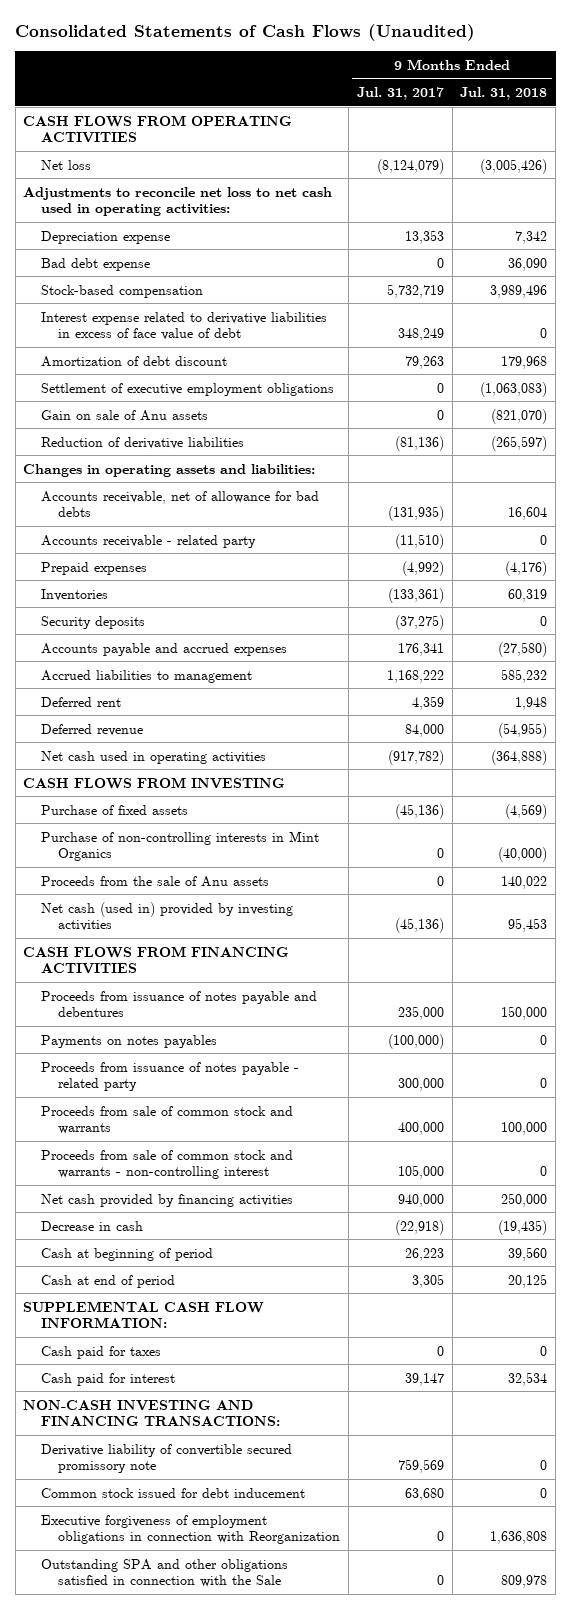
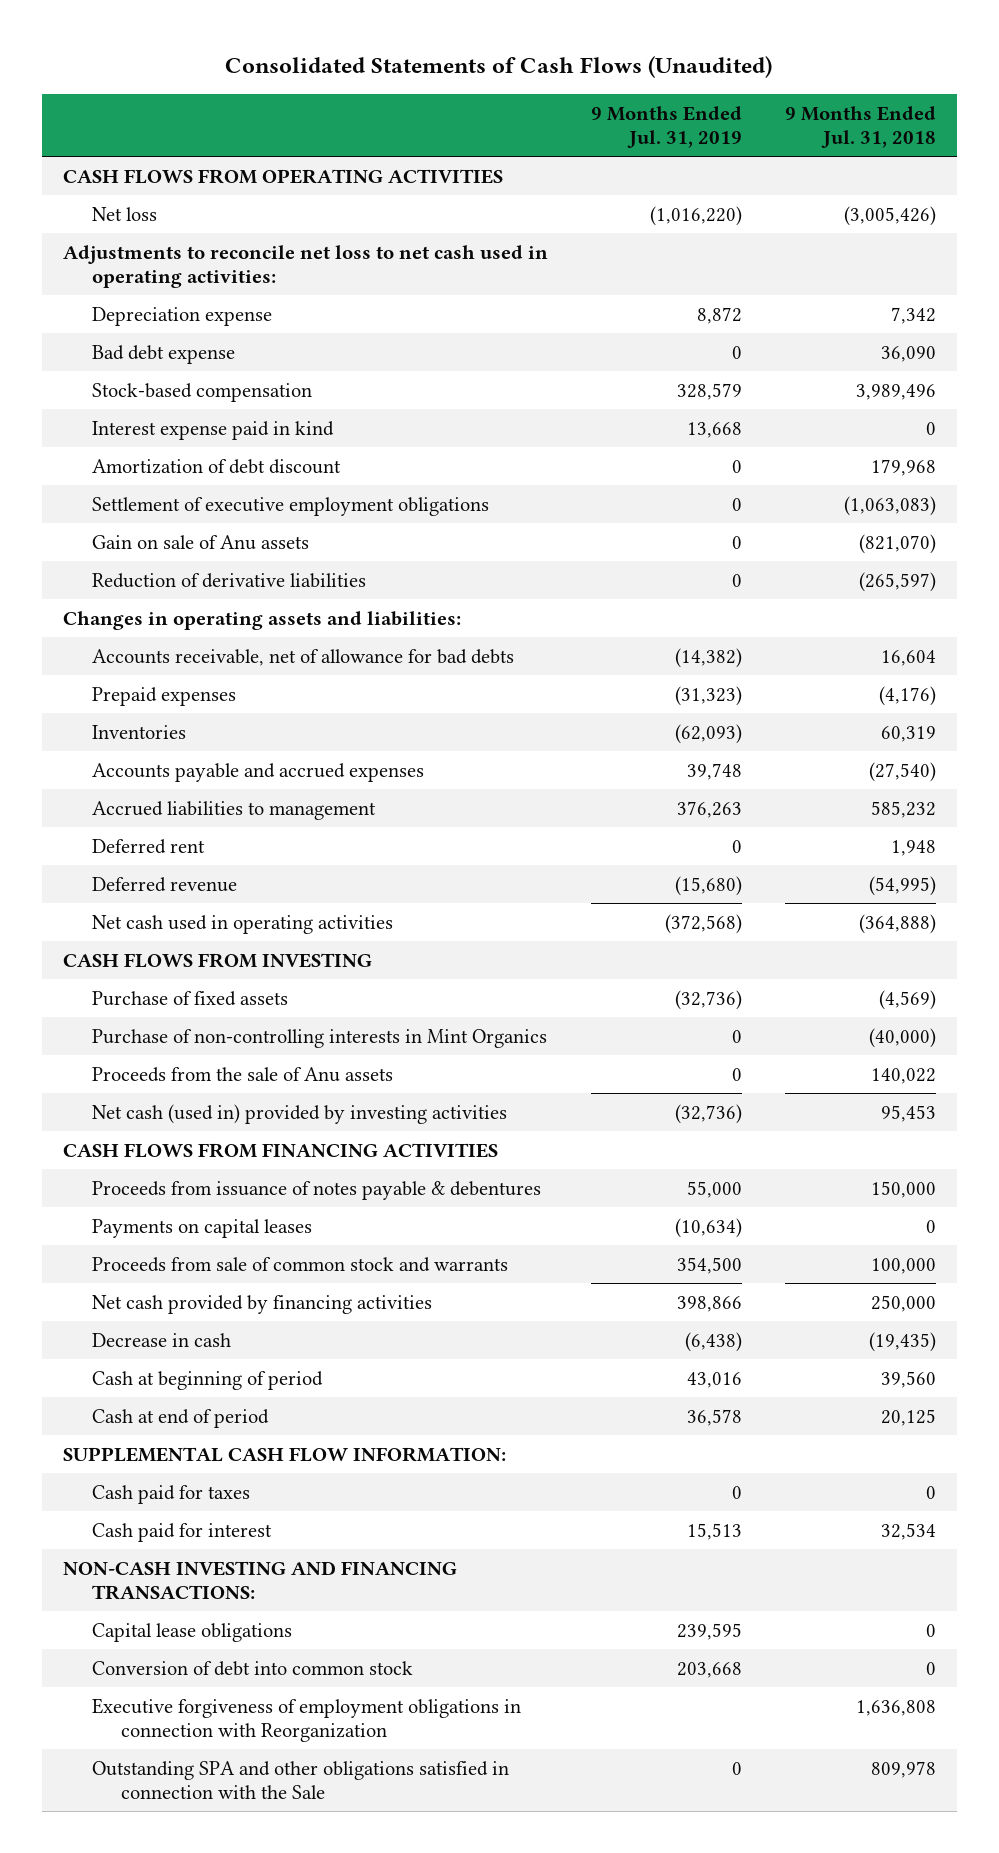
[356,87,444,101] Jul. 31, 2017 -> none
none -> [590,105,742,148] 9 Months Ended Jul. 31, 2019
[40,311,327,341] Interest expense related to derivative liabilities in excess of face value of debt -> none
none -> [92,420,335,440] Interest expense paid in kind
[40,534,256,548] Accounts receivable - related party -> none
[40,615,145,629] Security deposits -> none
[498,641,548,657] (27,580) -> [868,761,936,782] (27,540)
[498,722,548,738] (54,955) -> [868,875,936,896] (54,995)
[40,1034,217,1048] Payments on notes payables -> none
[40,1061,299,1092] Proceeds from issuance of notes payable - related party -> none
[40,990,317,1018] Proceeds from issuance of notes payable and debentures -> [92,1180,542,1200] Proceeds from issuance of notes payable & debentures
none -> [92,1218,313,1238] Payments on capital leases
[40,1149,293,1180] Proceeds from sale of common stock and warrants - non-controlling interest -> none
[40,1443,292,1474] Derivative liability of convertible secured promissory note -> none
[40,1487,305,1498] Common stock issued for debt inducement -> none
none -> [92,1622,293,1642] Capital lease obligations
none -> [92,1660,414,1676] Conversion of debt into common stock

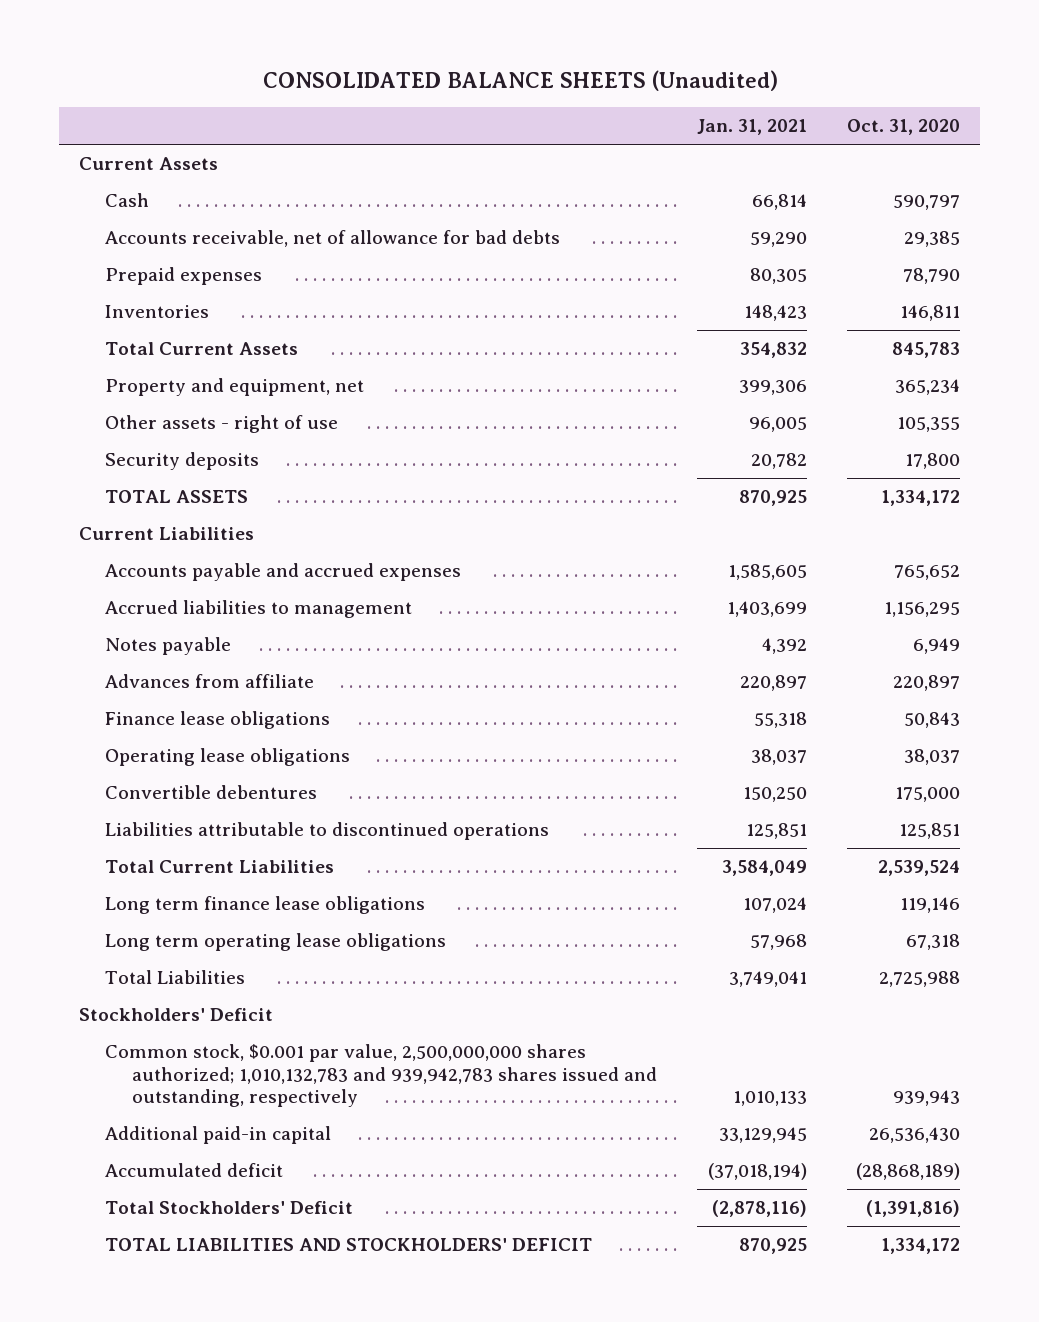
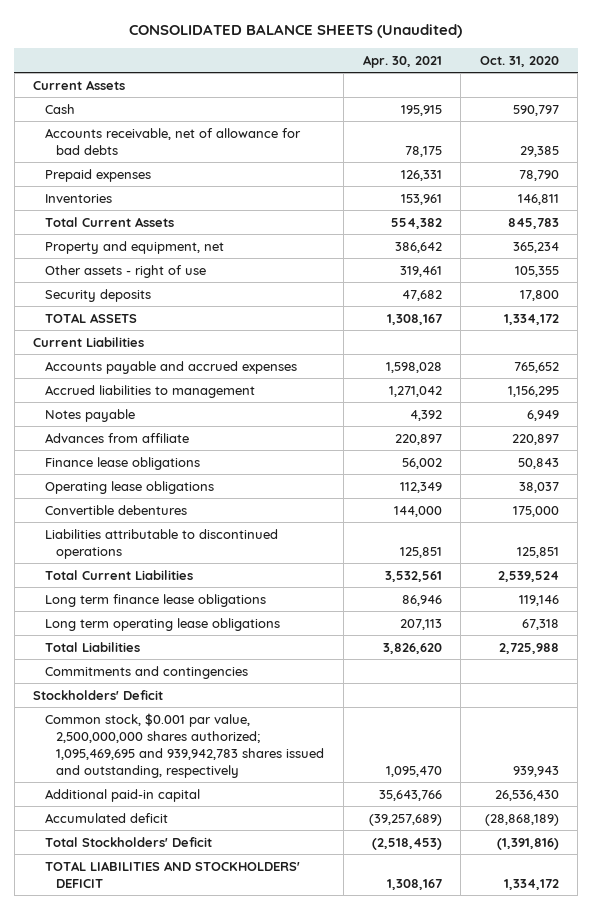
[697,119,808,136] Jan. 31, 2021 -> none
none -> [362,54,442,68] Apr. 30, 2021
none -> [44,665,248,679] Commitments and contingencies
[105,1044,658,1108] Common stock, $0.001 par value, 2,500,000,000 shares authorized; 1,010,132,783 and 939,942,783 shares issued and outstanding, respectively -> [44,712,325,778] Common stock, $0.001 par value, 2,500,000,000 shares authorized; 1,095,469,695 and 939,942,783 shares issued and outstanding, respectively

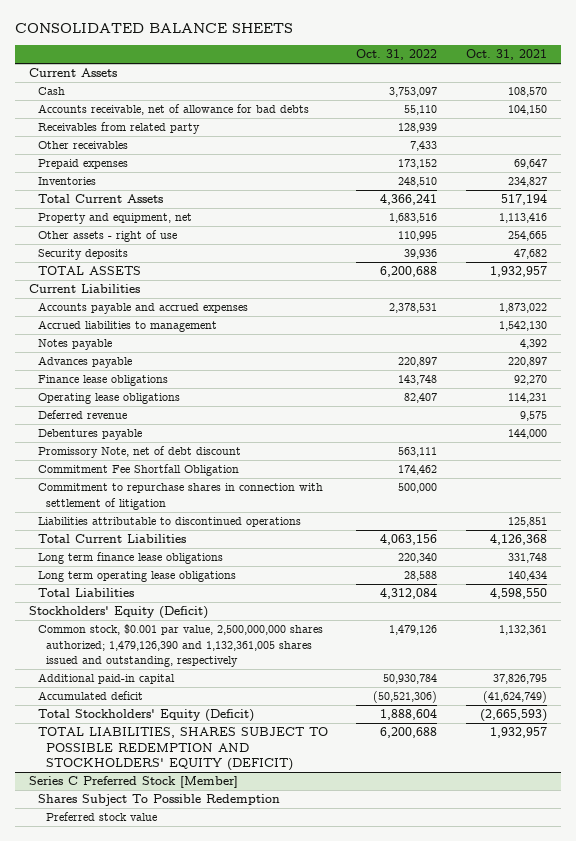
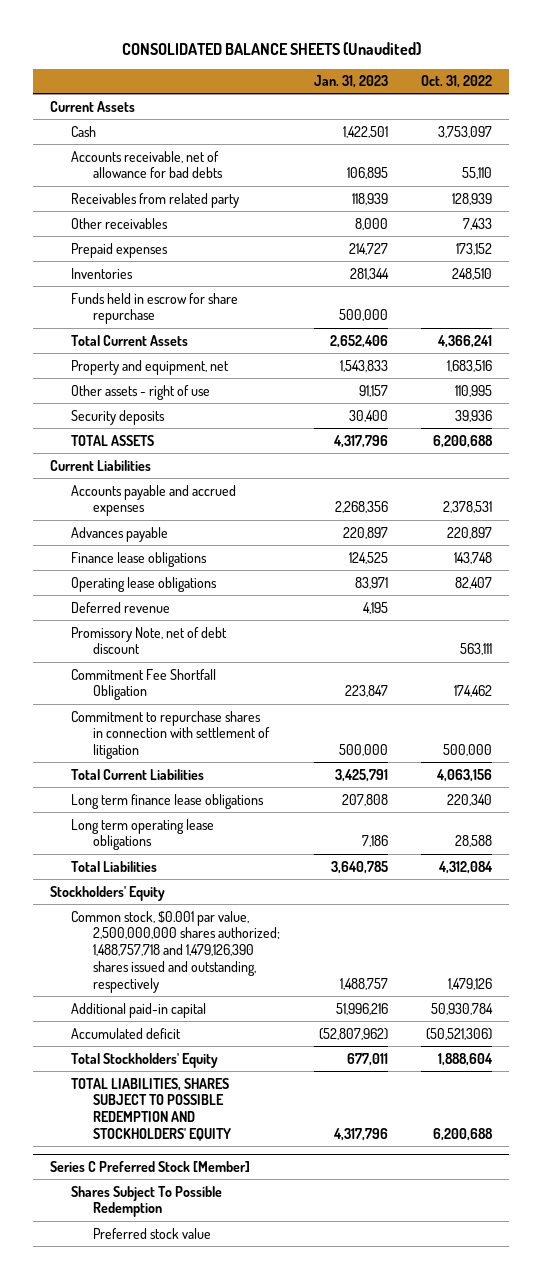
[14,23,293,34] CONSOLIDATED BALANCE SHEETS -> [121,41,421,55] CONSOLIDATED BALANCE SHEETS (Unaudited)
[465,49,547,61] Oct. 31, 2021 -> none
none -> [313,75,388,89] Jan. 31, 2023
none -> [71,292,239,325] Funds held in escrow for share repurchase
[37,320,217,333] Accrued liabilities to management -> none
[37,339,112,351] Notes payable -> none
[37,429,142,441] Debentures payable -> none
[37,517,301,528] Liabilities attributable to discontinued operations -> none
[28,606,208,620] Stockholders' Equity (Deficit) -> [49,885,165,901] Stockholders' Equity
[37,624,323,667] Common stock, $0.001 par value, 2,500,000,000 shares authorized; 1,479,126,390 and 1,132,361,005 shares issued and outstanding, respectively -> [71,910,281,993] Common stock, $0.001 par value, 2,500,000,000 shares authorized; 1,488,757,718 and 1,479,126,390 shares issued and outstanding, respectively
[37,709,254,723] Total Stockholders' Equity (Deficit) -> [71,1052,219,1068] Total Stockholders' Equity
[37,727,328,771] TOTAL LIABILITIES, SHARES SUBJECT TO POSSIBLE REDEMPTION AND STOCKHOLDERS' EQUITY (DEFICIT) -> [71,1077,232,1142] TOTAL LIABILITIES, SHARES SUBJECT TO POSSIBLE REDEMPTION AND STOCKHOLDERS' EQUITY

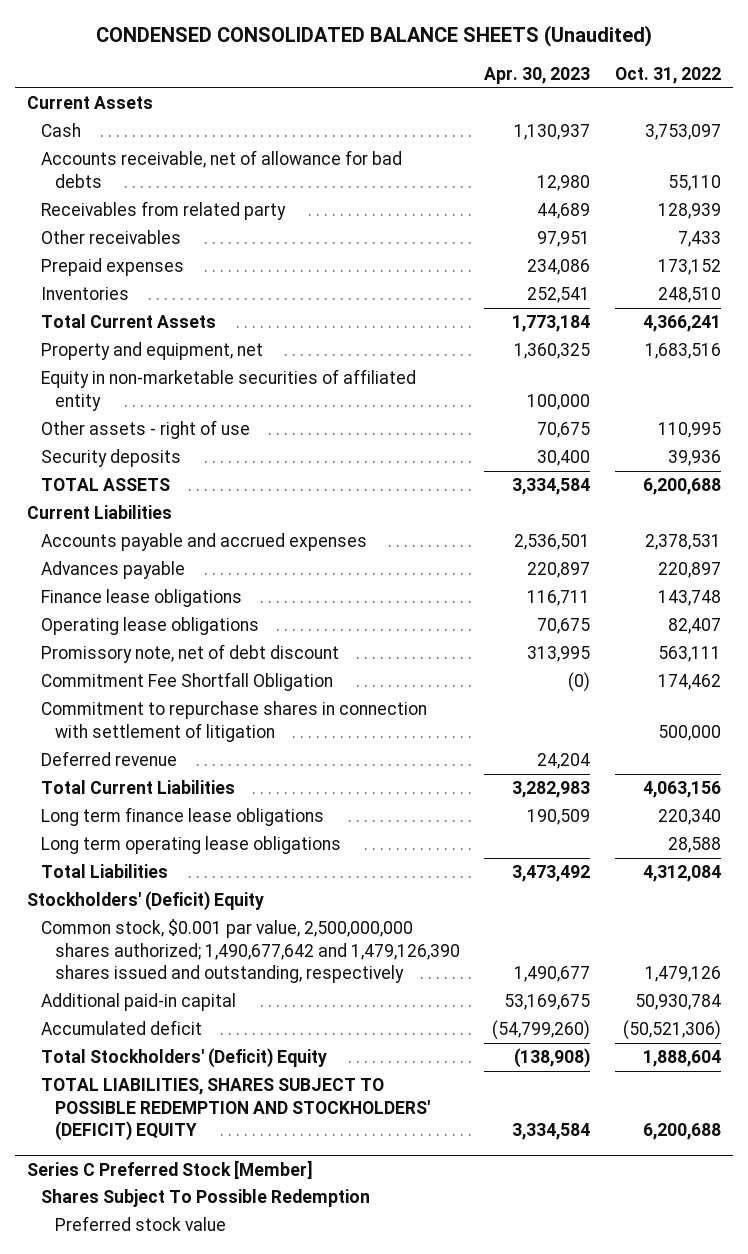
[121,41,421,55] CONSOLIDATED BALANCE SHEETS (Unaudited) -> [96,25,653,48] CONDENSED CONSOLIDATED BALANCE SHEETS (Unaudited)
[313,75,388,89] Jan. 31, 2023 -> none
none -> [484,67,591,85] Apr. 30, 2023
[71,292,239,325] Funds held in escrow for share repurchase -> none
none -> [41,369,417,411] Equity in non-marketable securities of affiliated entity
[71,626,228,655] Promissory Note, net of debt discount -> [41,644,340,664] Promissory note, net of debt discount
[71,601,171,613] Deferred revenue -> [41,751,178,767] Deferred revenue
[49,885,165,901] Stockholders' Equity -> [27,891,265,912] Stockholders' (Deficit) Equity
[71,910,281,993] Common stock, $0.001 par value, 2,500,000,000 shares authorized; 1,488,757,718 and 1,479,126,390 shares issued and outstanding, respectively -> [41,919,460,984] Common stock, $0.001 par value, 2,500,000,000 shares authorized; 1,490,677,642 and 1,479,126,390 shares issued and outstanding, respectively
[71,1052,219,1068] Total Stockholders' Equity -> [41,1048,328,1069] Total Stockholders' (Deficit) Equity
[71,1077,232,1142] TOTAL LIABILITIES, SHARES SUBJECT TO POSSIBLE REDEMPTION AND STOCKHOLDERS' EQUITY -> [41,1078,430,1142] TOTAL LIABILITIES, SHARES SUBJECT TO POSSIBLE REDEMPTION AND STOCKHOLDERS' (DEFICIT) EQUITY

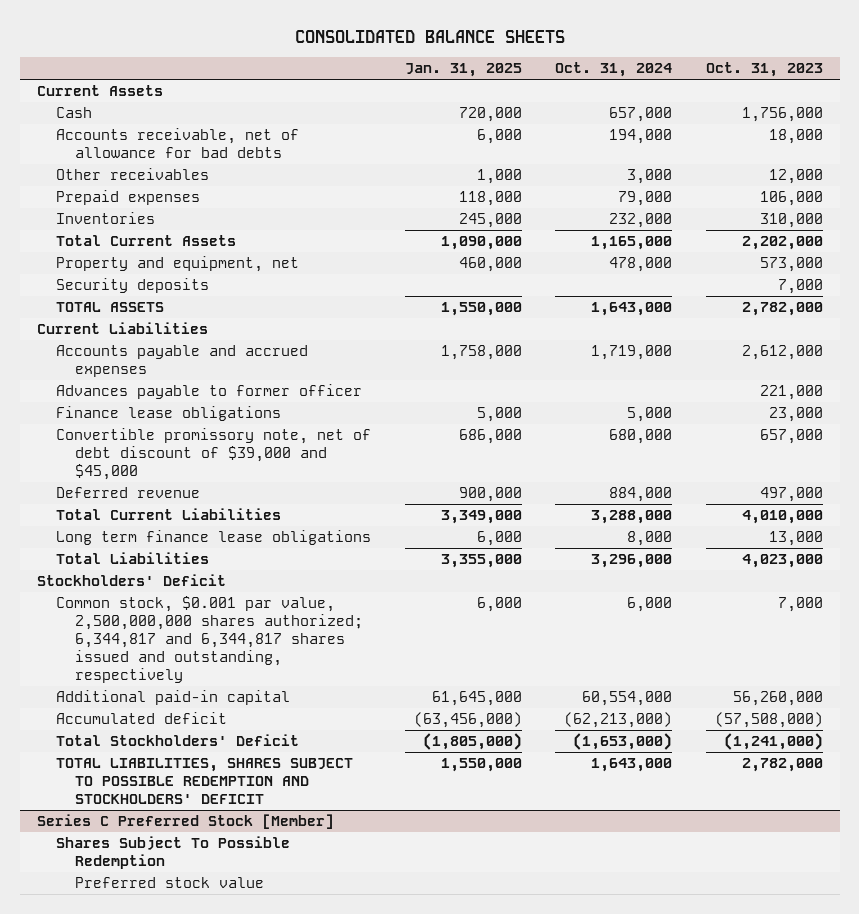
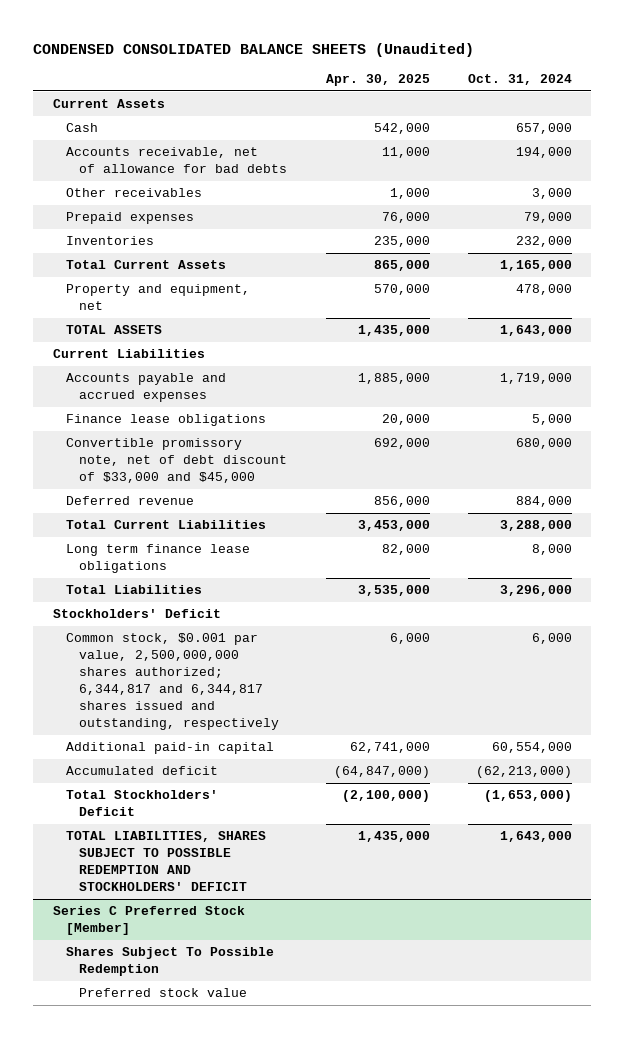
[294,29,565,43] CONSOLIDATED BALANCE SHEETS -> [33,42,475,57] CONDENSED CONSOLIDATED BALANCE SHEETS (Unaudited)
[404,63,522,78] Jan. 31, 2025 -> none
[705,62,823,78] Oct. 31, 2023 -> none
none -> [325,74,430,87] Apr. 30, 2025
[55,278,209,294] Security deposits -> none
[55,384,362,400] Advances payable to former officer -> none
[55,428,371,481] Convertible promissory note, net of debt discount of $39,000 and $45,000 -> [65,438,288,484] Convertible promissory note, net of debt discount of $33,000 and $45,000

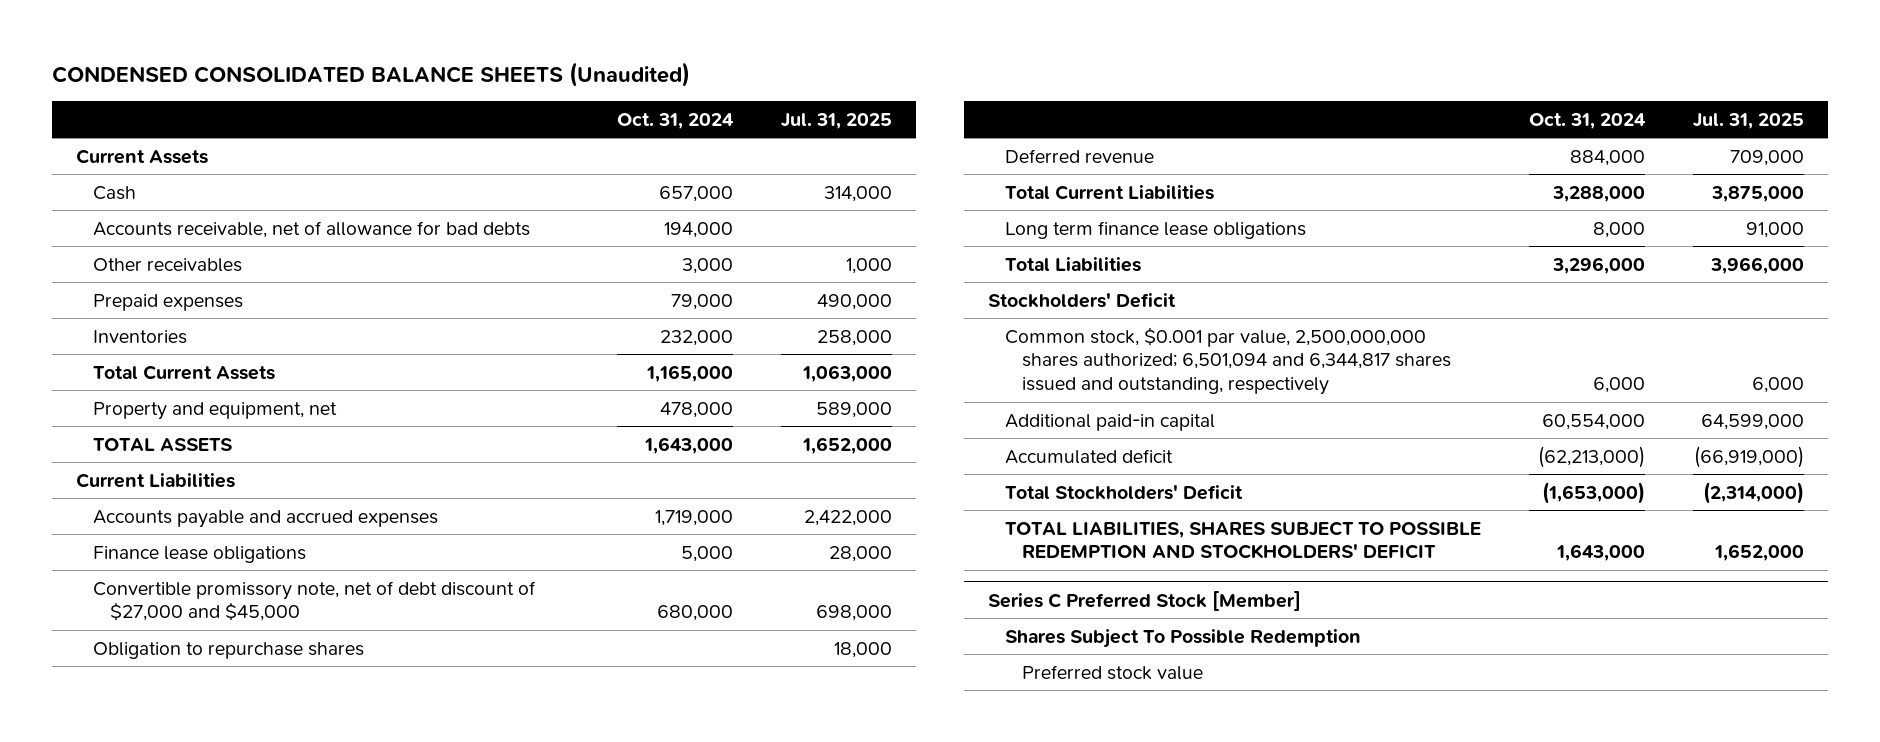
[325,74,430,87] Apr. 30, 2025 -> none
none -> [780,112,892,129] Jul. 31, 2025
[65,438,288,484] Convertible promissory note, net of debt discount of $33,000 and $45,000 -> [92,580,536,622] Convertible promissory note, net of debt discount of $27,000 and $45,000
none -> [92,641,364,659] Obligation to repurchase shares
[65,633,280,731] Common stock, $0.001 par value, 2,500,000,000 shares authorized; 6,344,817 and 6,344,817 shares issued and outstanding, respectively -> [1005,326,1452,395] Common stock, $0.001 par value, 2,500,000,000 shares authorized; 6,501,094 and 6,344,817 shares issued and outstanding, respectively

